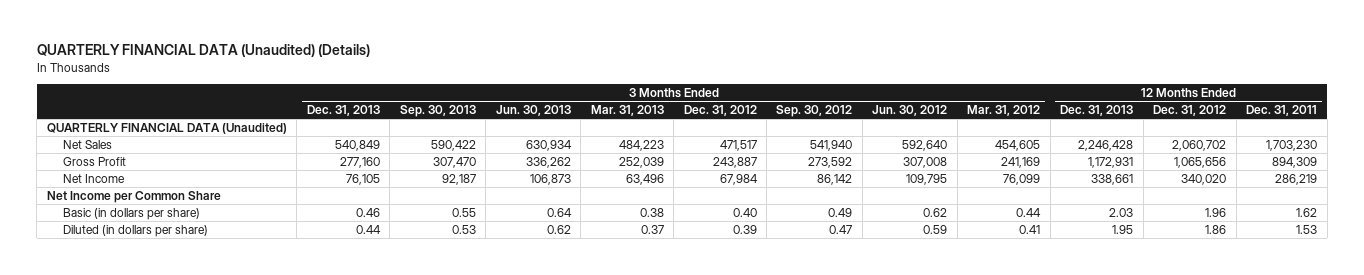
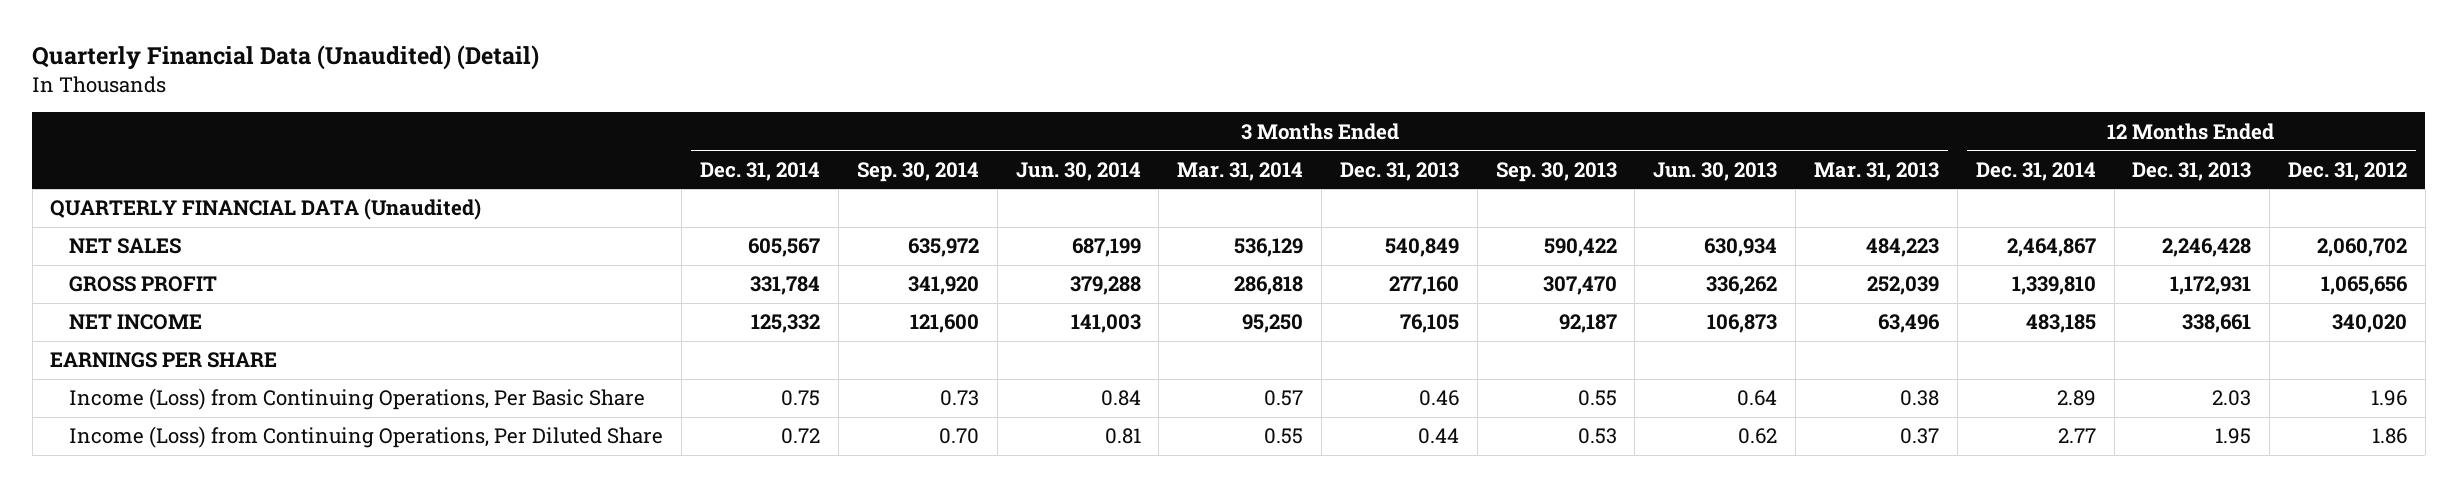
[36,44,370,58] QUARTERLY FINANCIAL DATA (Unaudited) (Details) -> [32,44,540,70] Quarterly Financial Data (Unaudited) (Detail)
[683,105,757,117] Dec. 31, 2012 -> none
[776,105,853,118] Sep. 30, 2012 -> none
[872,105,948,117] Jun. 30, 2012 -> none
[967,105,1041,117] Mar. 31, 2012 -> none
[1246,105,1318,117] Dec. 31, 2011 -> none
none -> [700,161,821,181] Dec. 31, 2014
none -> [856,161,979,182] Sep. 30, 2014
none -> [1015,161,1141,181] Jun. 30, 2014
none -> [1177,161,1304,181] Mar. 31, 2014
none -> [1975,161,2096,181] Dec. 31, 2014
[62,140,112,150] Net Sales -> [69,238,182,255] NET SALES
[62,157,126,167] Gross Profit -> [69,276,218,293] GROSS PROFIT
[62,174,125,184] Net Income -> [69,314,203,331] NET INCOME
[46,191,221,204] Net Income per Common Share -> [50,352,278,369] EARNINGS PER SHARE
[62,208,200,221] Basic (in dollars per share) -> [69,388,646,411] Income (Loss) from Continuing Operations, Per Basic Share
[62,225,208,238] Diluted (in dollars per share) -> [69,426,664,449] Income (Loss) from Continuing Operations, Per Diluted Share

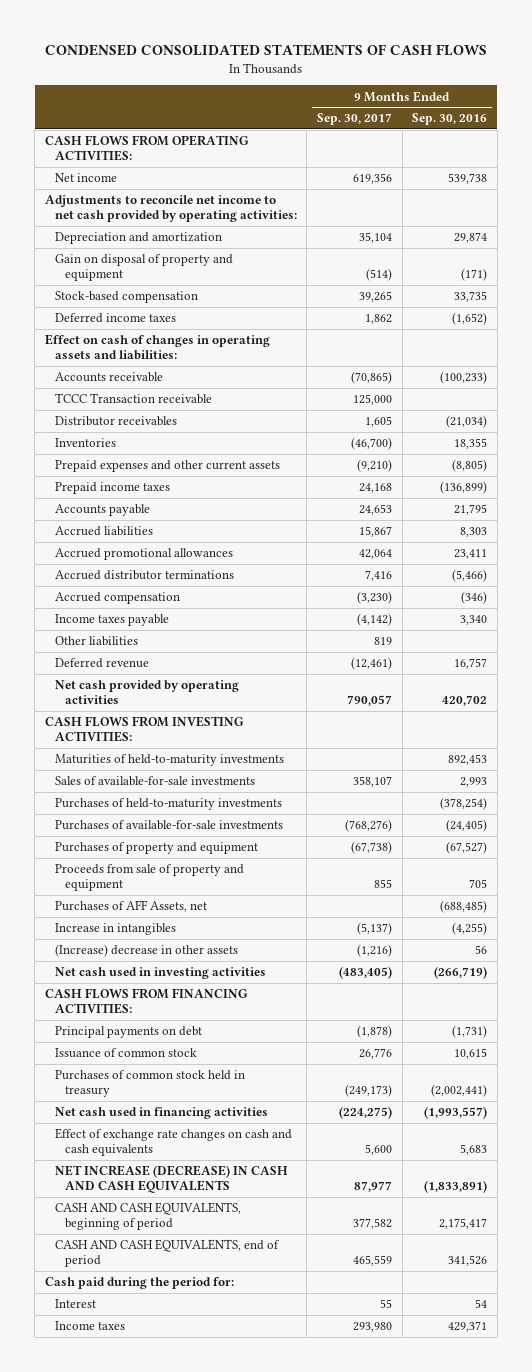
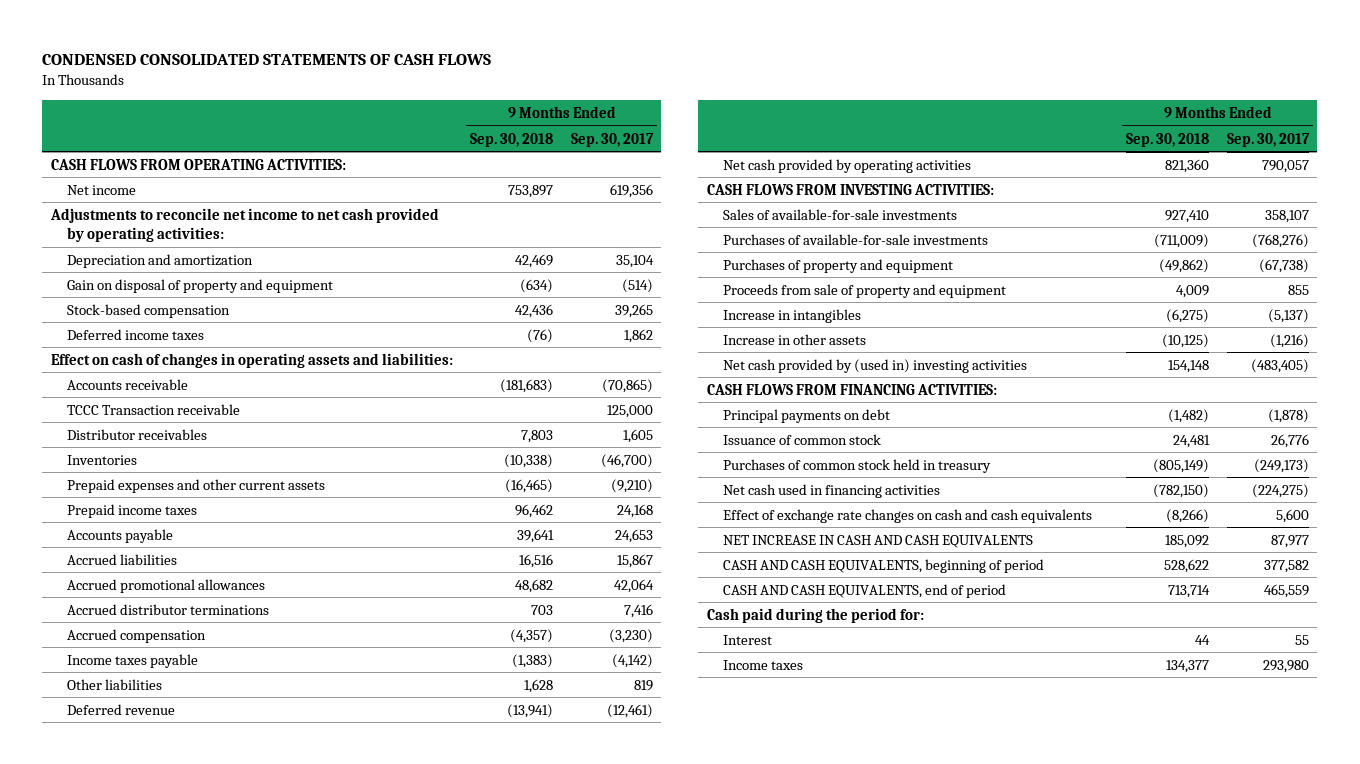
[412,113,488,126] Sep. 30, 2016 -> none
none -> [470,132,554,147] Sep. 30, 2018
[54,754,284,767] Maturities of held-to-maturity investments -> none
[54,798,282,811] Purchases of held-to-maturity investments -> none
[54,900,207,913] Purchases of AFF Assets, net -> none
[54,944,238,958] (Increase) decrease in other assets -> [722,333,866,345] Increase in other assets
[54,967,266,980] Net cash used in investing activities -> [722,358,1027,373] Net cash provided by (used in) investing activities
[54,1165,288,1194] NET INCREASE (DECREASE) IN CASH AND CASH EQUIVALENTS -> [722,534,1033,548] NET INCREASE IN CASH AND CASH EQUIVALENTS

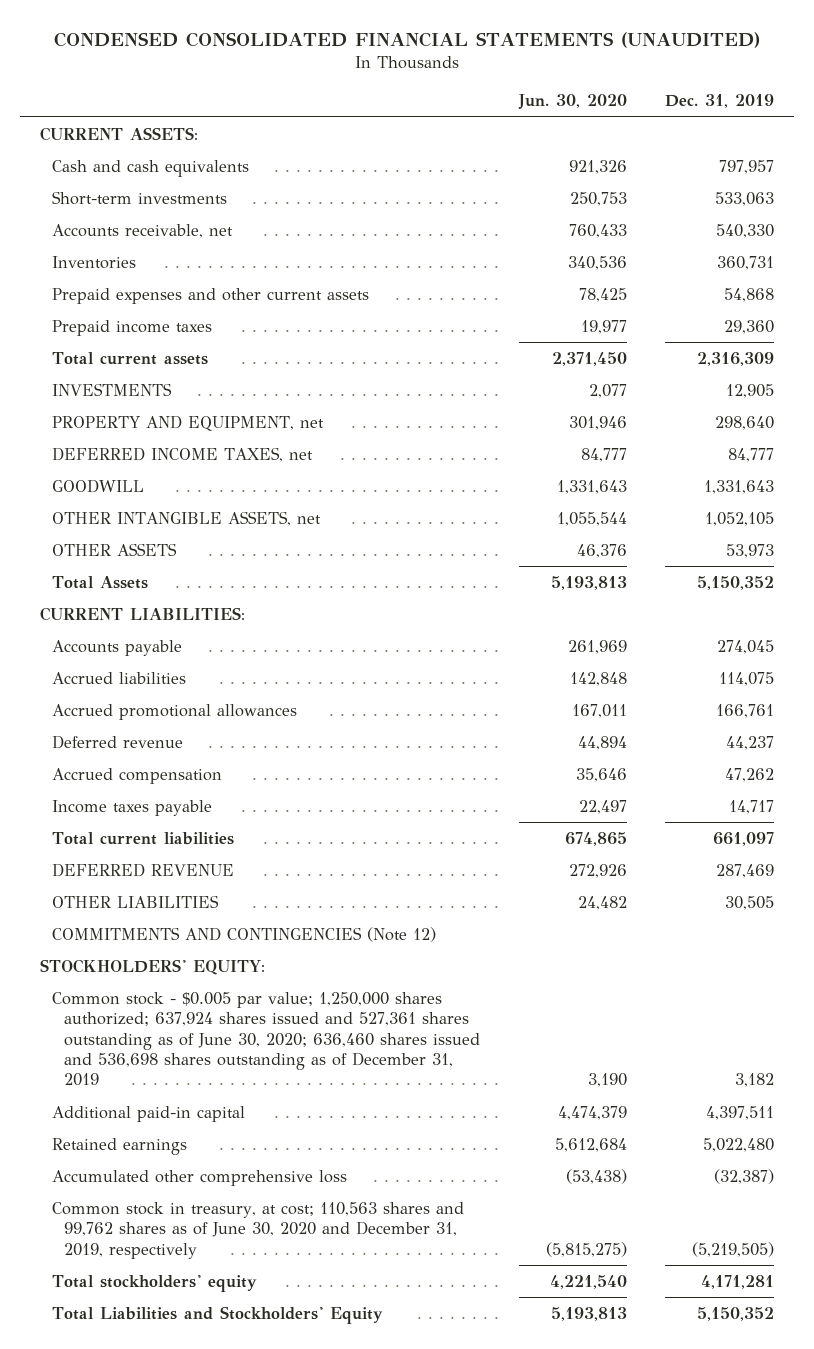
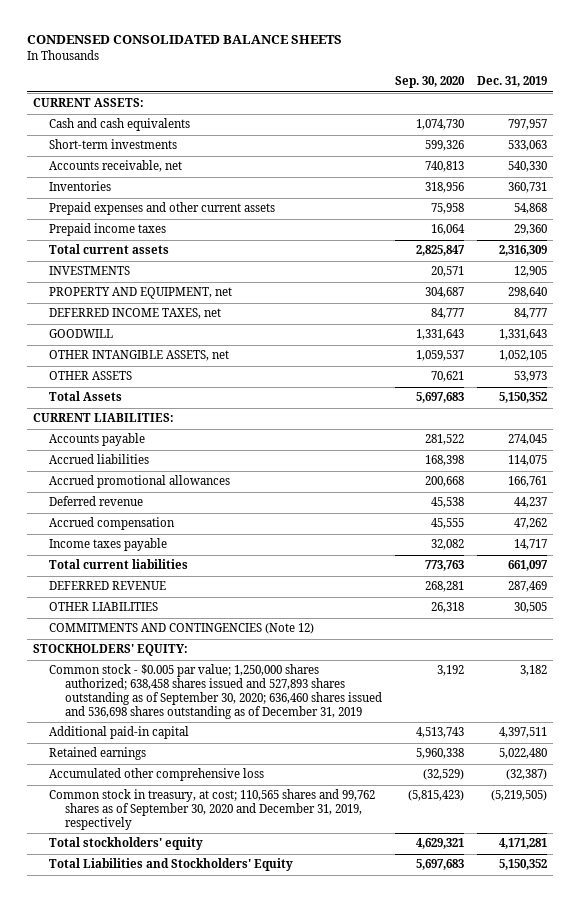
[54,32,761,49] CONDENSED CONSOLIDATED FINANCIAL STATEMENTS (UNAUDITED) -> [26,35,342,45] CONDENSED CONSOLIDATED BALANCE SHEETS
[517,94,627,110] Jun. 30, 2020 -> none
none -> [394,76,465,89] Sep. 30, 2020
[51,991,481,1087] Common stock - $0.005 par value; 1,250,000 shares authorized; 637,924 shares issued and 527,361 shares outstanding as of June 30, 2020; 636,460 shares issued and 536,698 shares outstanding as of December 31, 2019 -> [49,664,382,719] Common stock - $0.005 par value; 1,250,000 shares authorized; 638,458 shares issued and 527,893 shares outstanding as of September 30, 2020; 636,460 shares issued and 536,698 shares outstanding as of December 31, 2019
[51,1201,464,1259] Common stock in treasury, at cost; 110,563 shares and 99,762 shares as of June 30, 2020 and December 31, 2019, respectively -> [49,789,376,830] Common stock in treasury, at cost; 110,565 shares and 99,762 shares as of September 30, 2020 and December 31, 2019, respectively

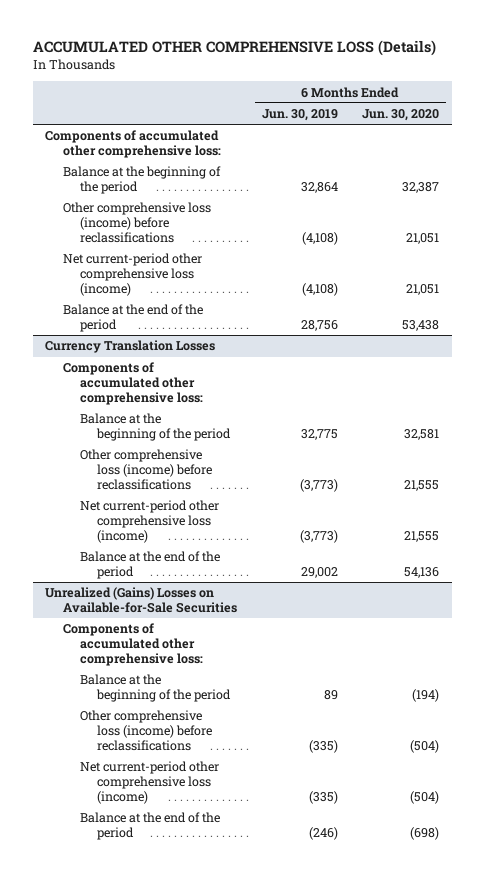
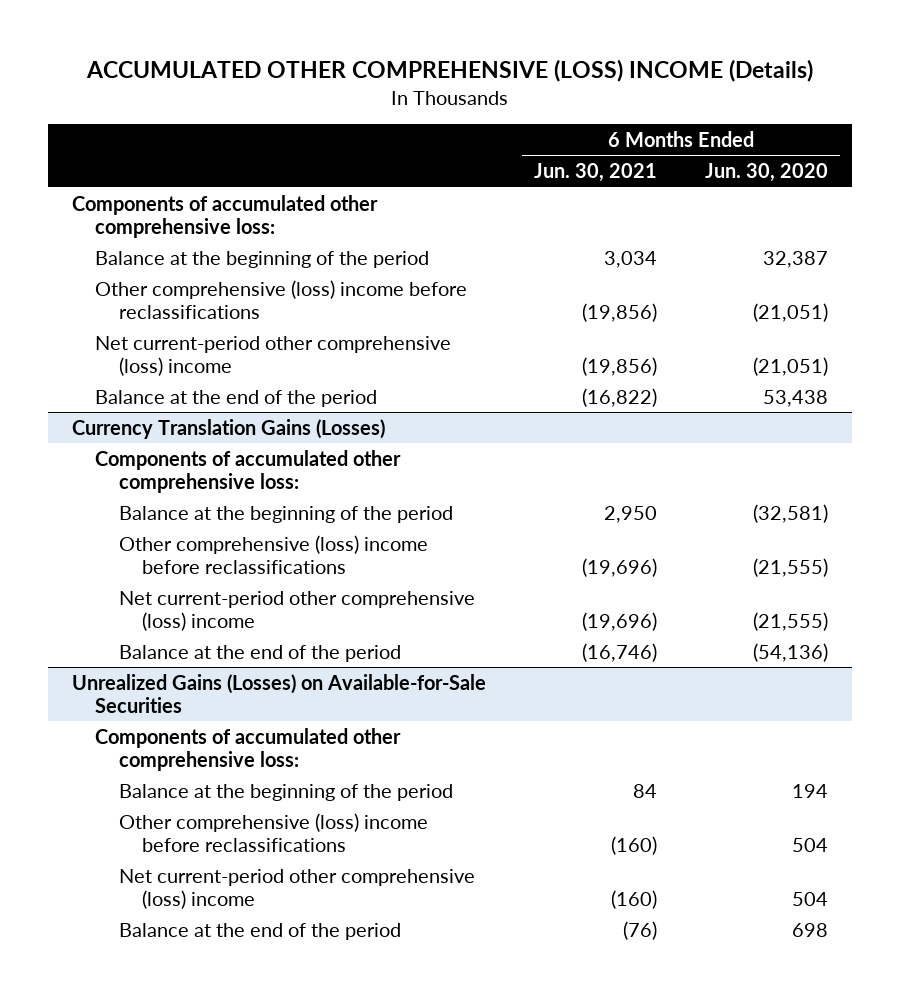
[32,40,436,57] ACCUMULATED OTHER COMPREHENSIVE LOSS (Details) -> [85,59,813,83] ACCUMULATED OTHER COMPREHENSIVE (LOSS) INCOME (Details)
[261,109,338,122] Jun. 30, 2019 -> none
none -> [533,163,657,183] Jun. 30, 2021
[62,202,211,243] Other comprehensive loss (income) before reclassifications -> [95,279,468,319] Other comprehensive (loss) income before reclassifications
[406,232,440,244] 21,051 -> [752,302,828,322] (21,051)
[62,253,202,296] Net current-period other comprehensive loss (income) -> [95,335,452,376] Net current-period other comprehensive (loss) income
[406,283,440,295] 21,051 -> [752,356,828,376] (21,051)
[45,340,216,354] Currency Translation Losses -> [72,418,386,439] Currency Translation Gains (Losses)
[404,429,440,441] 32,581 -> [752,503,828,523] (32,581)
[79,449,212,490] Other comprehensive loss (income) before reclassifications -> [118,534,428,574] Other comprehensive (loss) income before reclassifications
[404,479,440,491] 21,555 -> [752,557,828,577] (21,555)
[79,500,219,543] Net current-period other comprehensive loss (income) -> [118,590,475,631] Net current-period other comprehensive (loss) income
[404,530,440,542] 21,555 -> [752,611,828,631] (21,555)
[404,567,440,579] 54,136 -> [752,642,828,662] (54,136)
[45,587,237,614] Unrealized (Gains) Losses on Available-for-Sale Securities -> [72,673,487,713] Unrealized Gains (Losses) on Available-for-Sale Securities
[412,689,440,703] (194) -> [791,783,828,798] 194
[79,710,212,751] Other comprehensive loss (income) before reclassifications -> [118,812,428,852] Other comprehensive (loss) income before reclassifications
[410,739,440,753] (504) -> [791,837,828,852] 504
[79,761,219,804] Net current-period other comprehensive loss (income) -> [118,868,475,909] Net current-period other comprehensive (loss) income
[410,790,440,804] (504) -> [791,891,828,906] 504
[410,827,440,841] (698) -> [791,922,828,937] 698

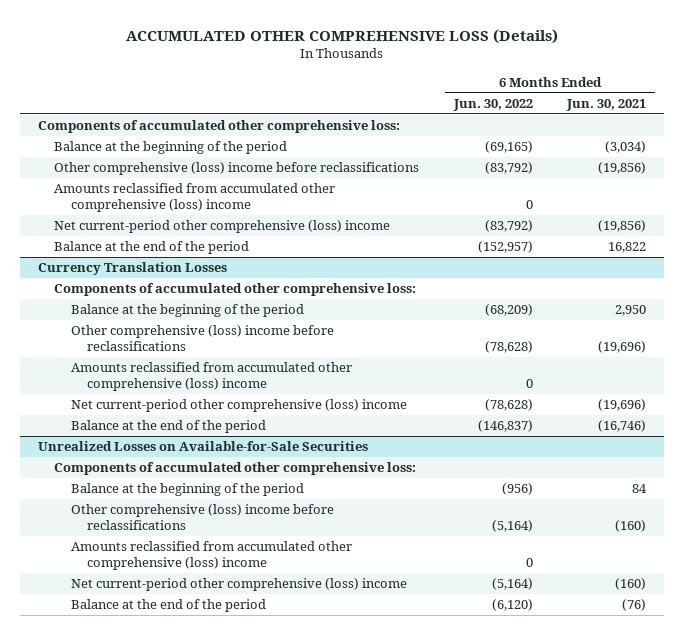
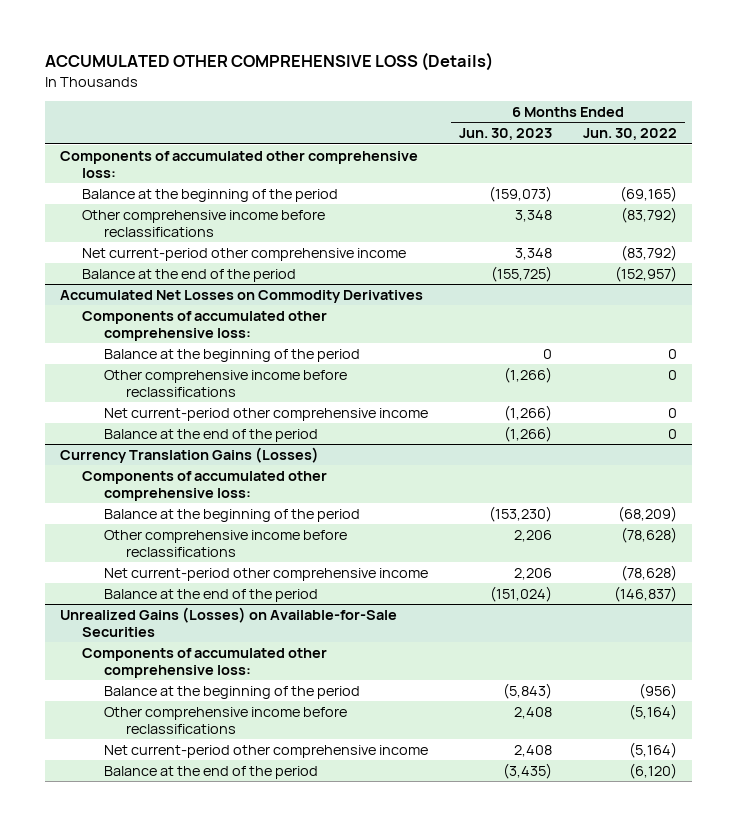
[566,98,647,111] Jun. 30, 2021 -> none
none -> [459,128,553,141] Jun. 30, 2023
[54,183,336,213] Amounts reclassified from accumulated other comprehensive (loss) income -> none
[54,162,420,176] Other comprehensive (loss) income before reclassifications -> [82,209,326,237] Other comprehensive income before reclassifications
[54,220,391,234] Net current-period other comprehensive (loss) income -> [82,247,407,261] Net current-period other comprehensive income
[37,262,227,276] Currency Translation Losses -> none
none -> [59,289,423,303] Accumulated Net Losses on Commodity Derivatives
none -> [104,348,361,362] Balance at the beginning of the period
none -> [104,369,348,397] Other comprehensive income before reclassifications
none -> [104,407,429,421] Net current-period other comprehensive income
none -> [104,428,319,442] Balance at the end of the period
none -> [59,446,319,463] Currency Translation Gains (Losses)
none -> [82,470,328,501] Components of accumulated other comprehensive loss:
[70,362,352,392] Amounts reclassified from accumulated other comprehensive (loss) income -> none
[70,325,334,352] Other comprehensive (loss) income before reclassifications -> [104,529,348,557] Other comprehensive income before reclassifications
[70,399,407,413] Net current-period other comprehensive (loss) income -> [104,567,429,581] Net current-period other comprehensive income
[37,441,368,452] Unrealized Losses on Available-for-Sale Securities -> [59,606,397,637] Unrealized Gains (Losses) on Available-for-Sale Securities
[70,541,352,571] Amounts reclassified from accumulated other comprehensive (loss) income -> none
[70,504,334,531] Other comprehensive (loss) income before reclassifications -> [104,706,348,734] Other comprehensive income before reclassifications
[70,578,407,592] Net current-period other comprehensive (loss) income -> [104,744,429,758] Net current-period other comprehensive income

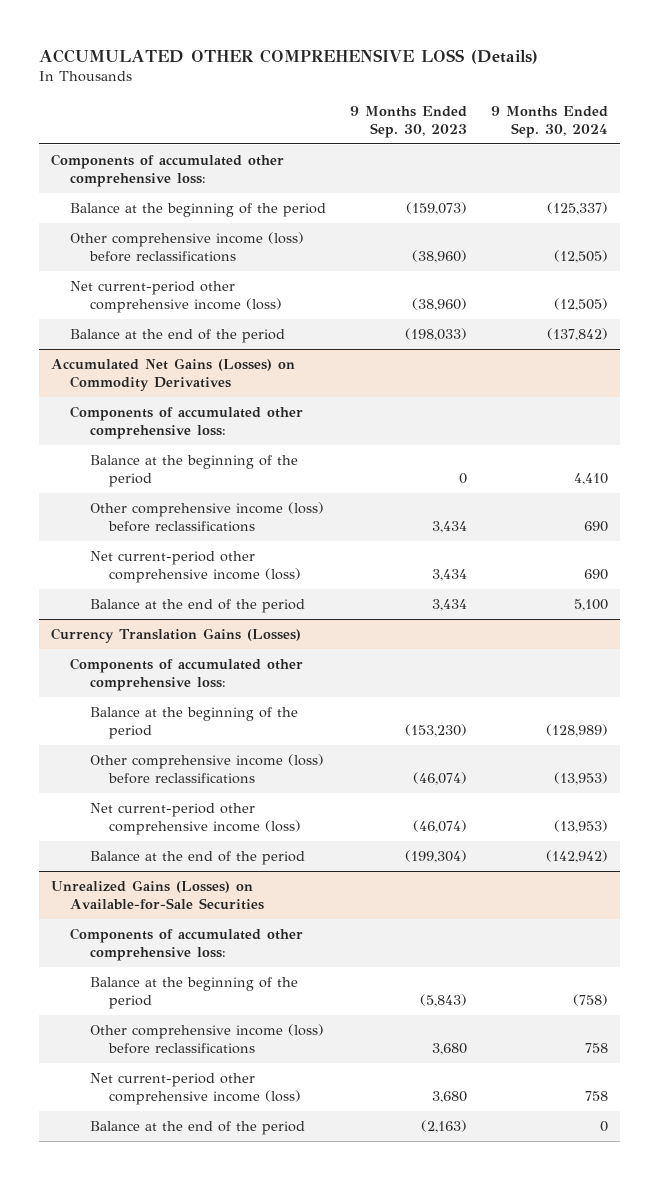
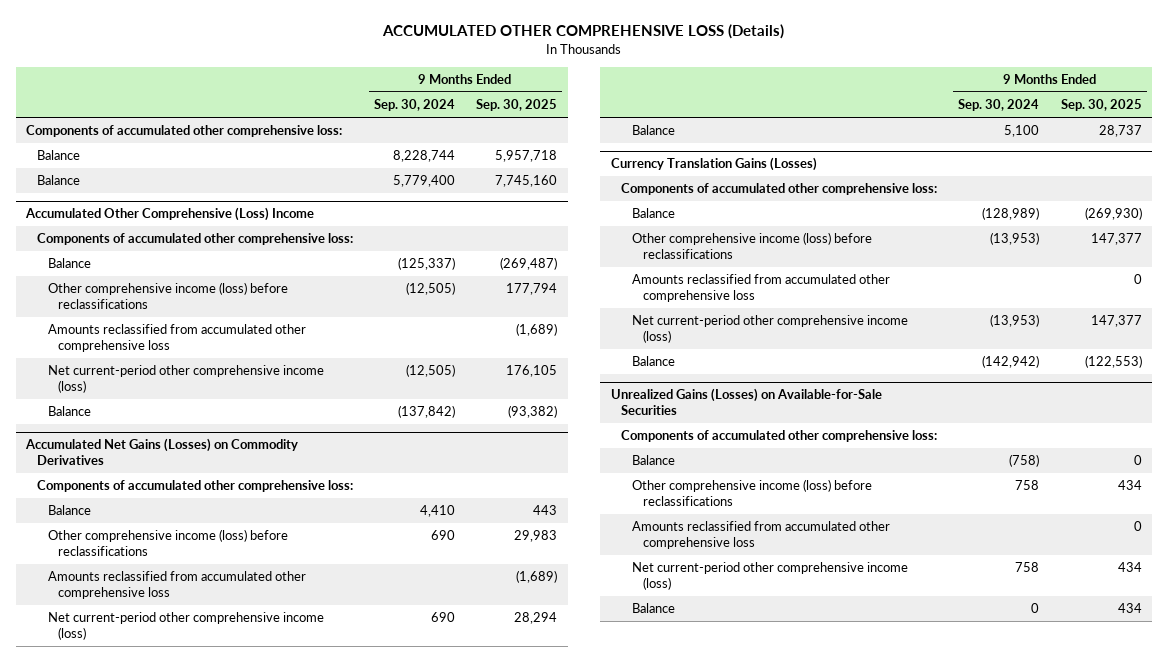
[350,105,468,138] 9 Months Ended Sep. 30, 2023 -> none
none -> [476,99,558,112] Sep. 30, 2025
none -> [36,150,80,161] Balance
none -> [36,175,80,186] Balance
none -> [25,207,315,222] Accumulated Other Comprehensive (Loss) Income
none -> [36,233,353,246] Components of accumulated other comprehensive loss:
[70,202,327,217] Balance at the beginning of the period -> [47,258,91,269] Balance
none -> [47,324,306,353] Amounts reclassified from accumulated other comprehensive loss
[70,328,286,343] Balance at the end of the period -> [47,406,91,417] Balance
[89,454,298,487] Balance at the beginning of the period -> [47,505,91,516] Balance
none -> [47,571,306,600] Amounts reclassified from accumulated other comprehensive loss
[89,598,305,613] Balance at the end of the period -> none
none -> [632,125,676,136] Balance
[89,706,298,739] Balance at the beginning of the period -> [632,208,676,219] Balance
none -> [632,274,891,303] Amounts reclassified from accumulated other comprehensive loss
[89,850,305,865] Balance at the end of the period -> [632,356,676,367] Balance
[89,976,298,1009] Balance at the beginning of the period -> [632,455,676,466] Balance
none -> [632,521,891,550] Amounts reclassified from accumulated other comprehensive loss
[89,1120,305,1135] Balance at the end of the period -> none
none -> [632,603,676,614] Balance

